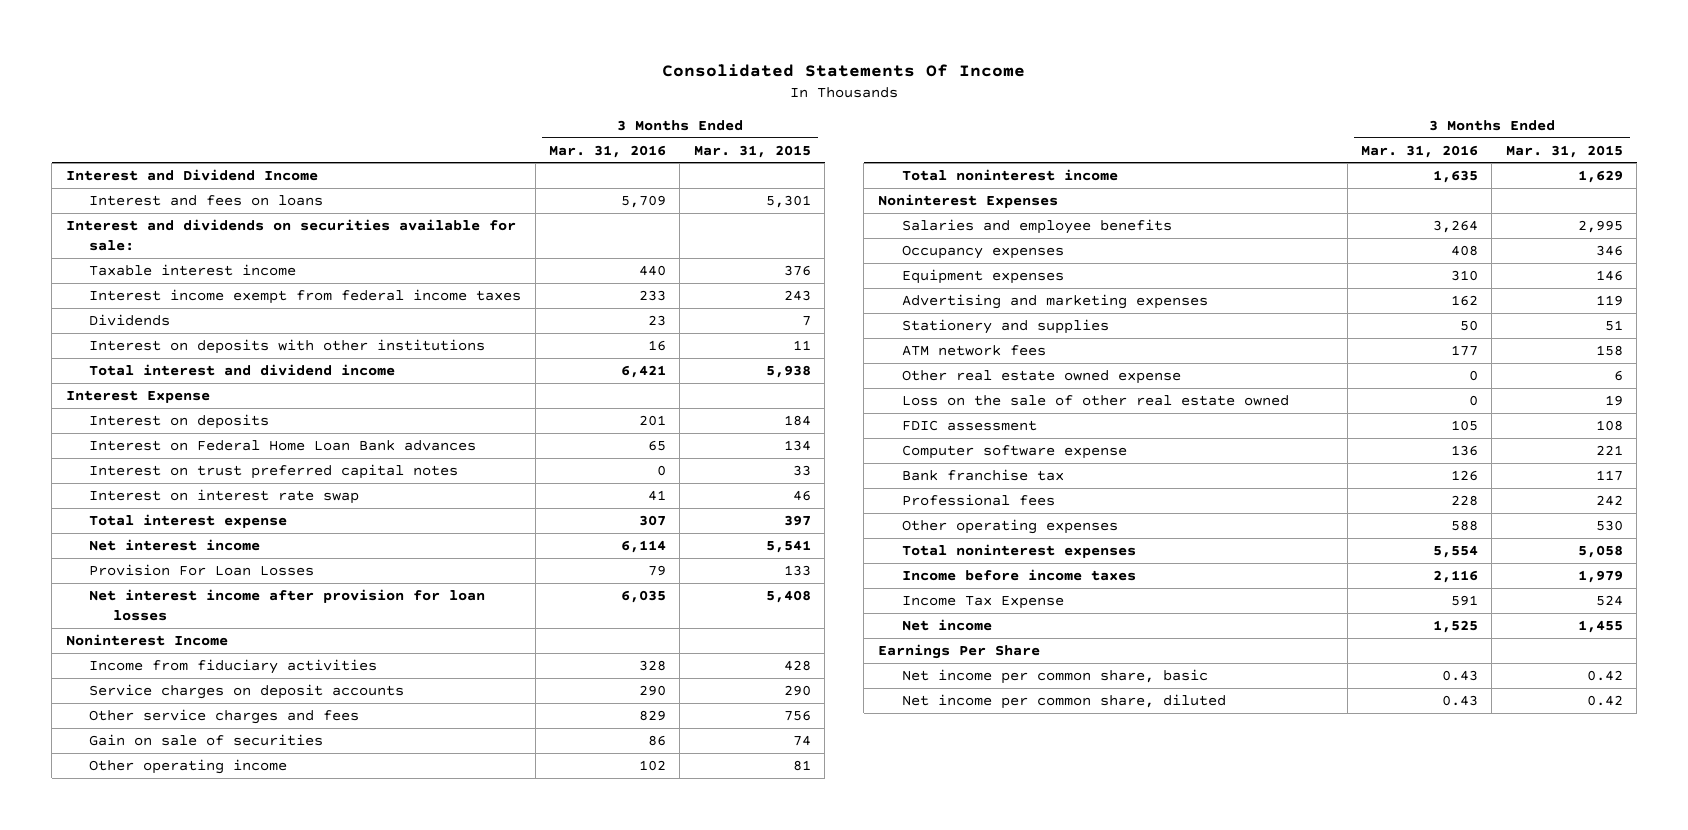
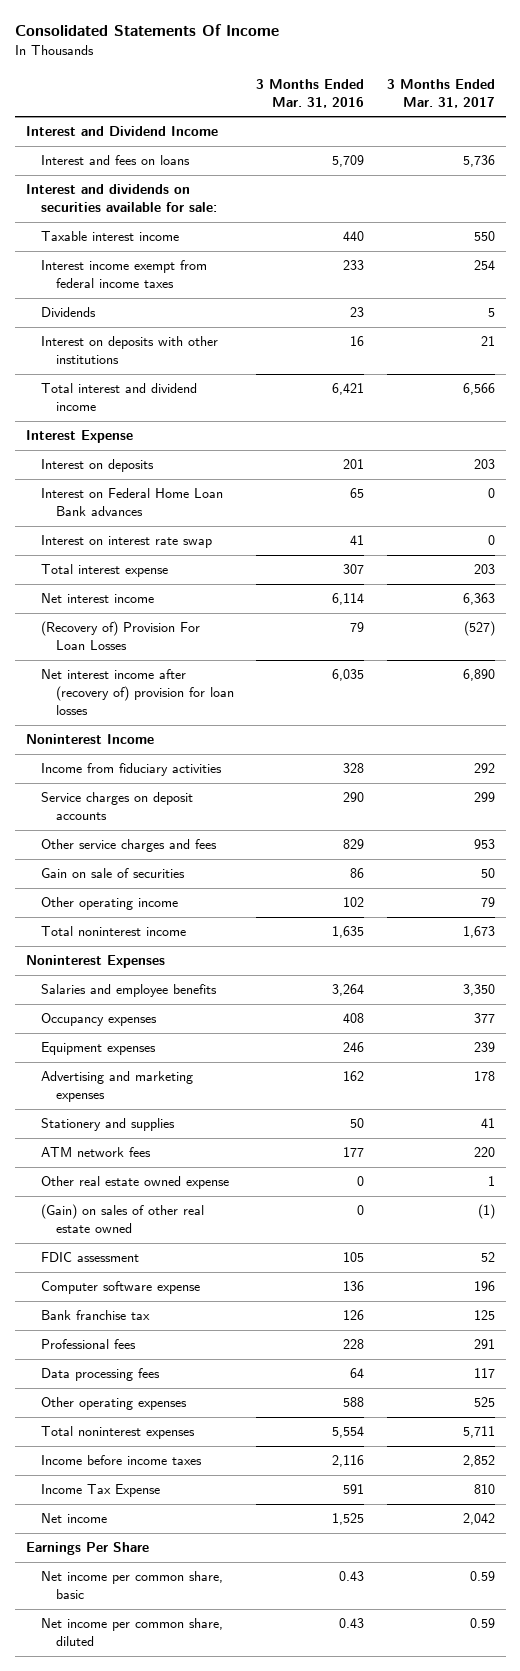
[693,144,811,158] Mar. 31, 2015 -> none
none -> [386,78,495,108] 3 Months Ended Mar. 31, 2017
[89,463,459,479] Interest on trust preferred capital notes -> none
[89,563,315,576] Provision For Loan Losses -> [40,621,200,651] (Recovery of) Provision For Loan Losses
[89,588,486,622] Net interest income after provision for loan losses -> [40,669,235,716] Net interest income after (recovery of) provision for loan losses
[1451,269,1479,281] 310 -> [343,1042,365,1053] 246
[901,394,1289,406] Loss on the sale of other real estate owned -> [40,1204,204,1234] (Gain) on sales of other real estate owned
none -> [40,1368,160,1382] Data processing fees

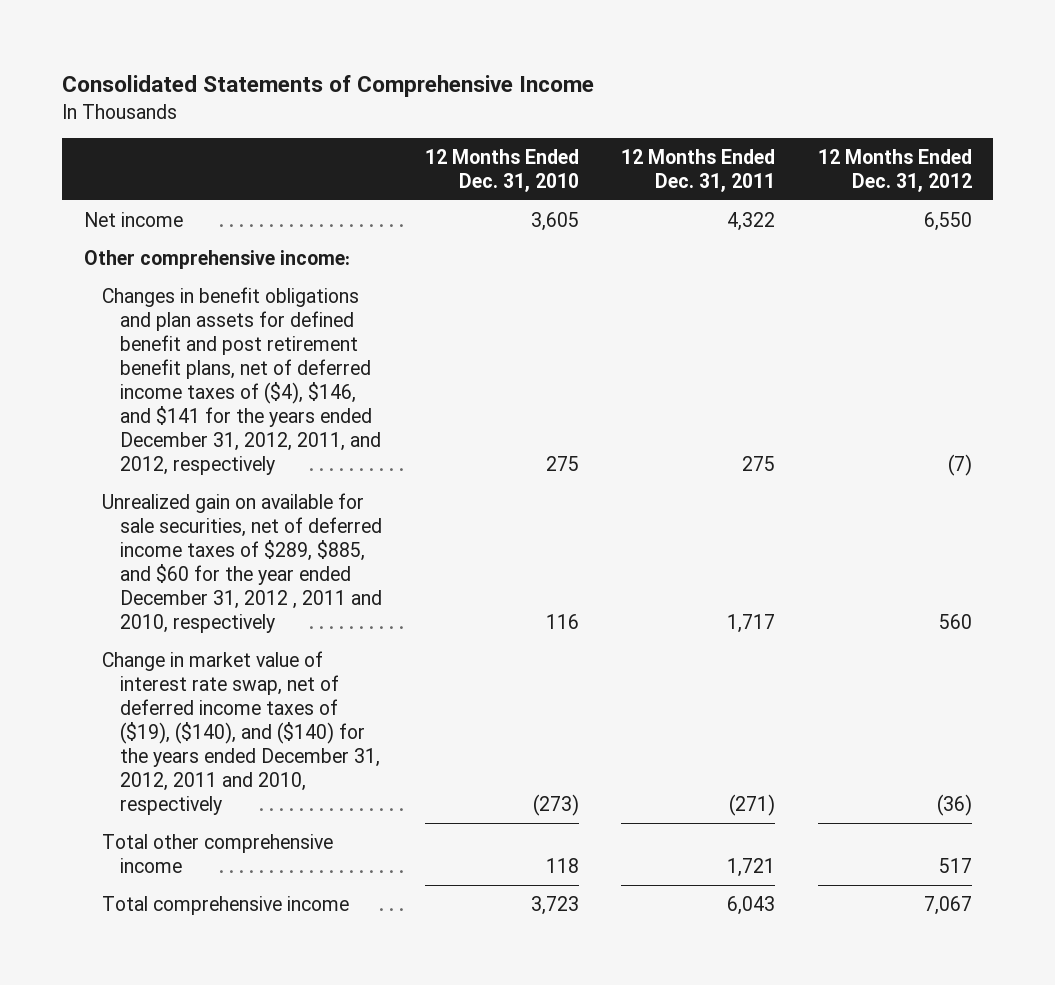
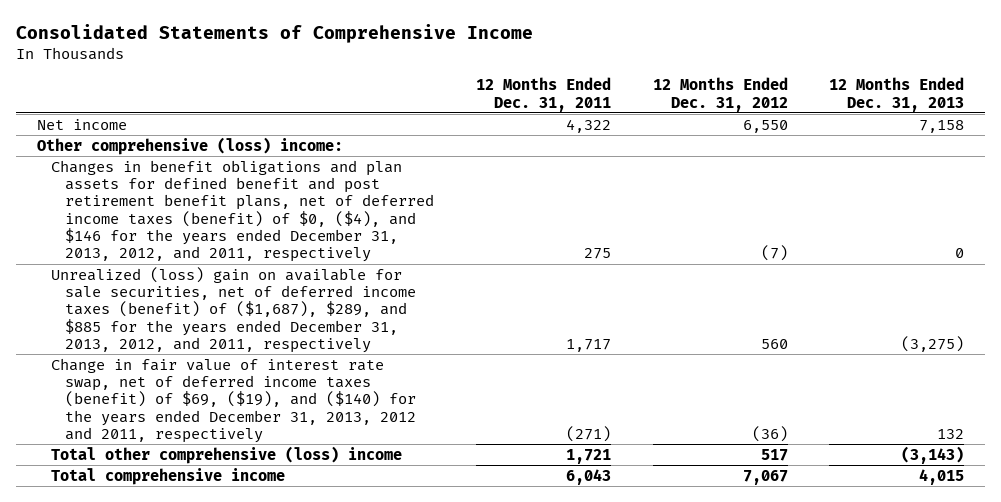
[424,148,579,192] 12 Months Ended Dec. 31, 2010 -> none
none -> [829,77,965,112] 12 Months Ended Dec. 31, 2013
[83,249,350,269] Other comprehensive income: -> [36,136,343,155] Other comprehensive (loss) income:
[101,286,382,475] Changes in benefit obligations and plan assets for defined benefit and post retirement benefit plans, net of deferred income taxes of ($4), $146, and $141 for the years ended December 31, 2012, 2011, and 2012, respectively -> [50,159,435,263] Changes in benefit obligations and plan assets for defined benefit and post retirement benefit plans, net of deferred income taxes (benefit) of $0, ($4), and $146 for the years ended December 31, 2013, 2012, and 2011, respectively
[101,492,383,633] Unrealized gain on available for sale securities, net of deferred income taxes of $289, $885, and $60 for the year ended December 31, 2012 , 2011 and 2010, respectively -> [50,266,417,354] Unrealized (loss) gain on available for sale securities, net of deferred income taxes (benefit) of ($1,687), $289, and $885 for the years ended December 31, 2013, 2012, and 2011, respectively
[101,650,381,815] Change in market value of interest rate swap, net of deferred income taxes of ($19), ($140), and ($140) for the years ended December 31, 2012, 2011 and 2010, respectively -> [50,357,417,444] Change in fair value of interest rate swap, net of deferred income taxes (benefit) of $69, ($19), and ($140) for the years ended December 31, 2013, 2012 and 2011, respectively
[101,833,333,873] Total other comprehensive income -> [50,445,402,464] Total other comprehensive (loss) income

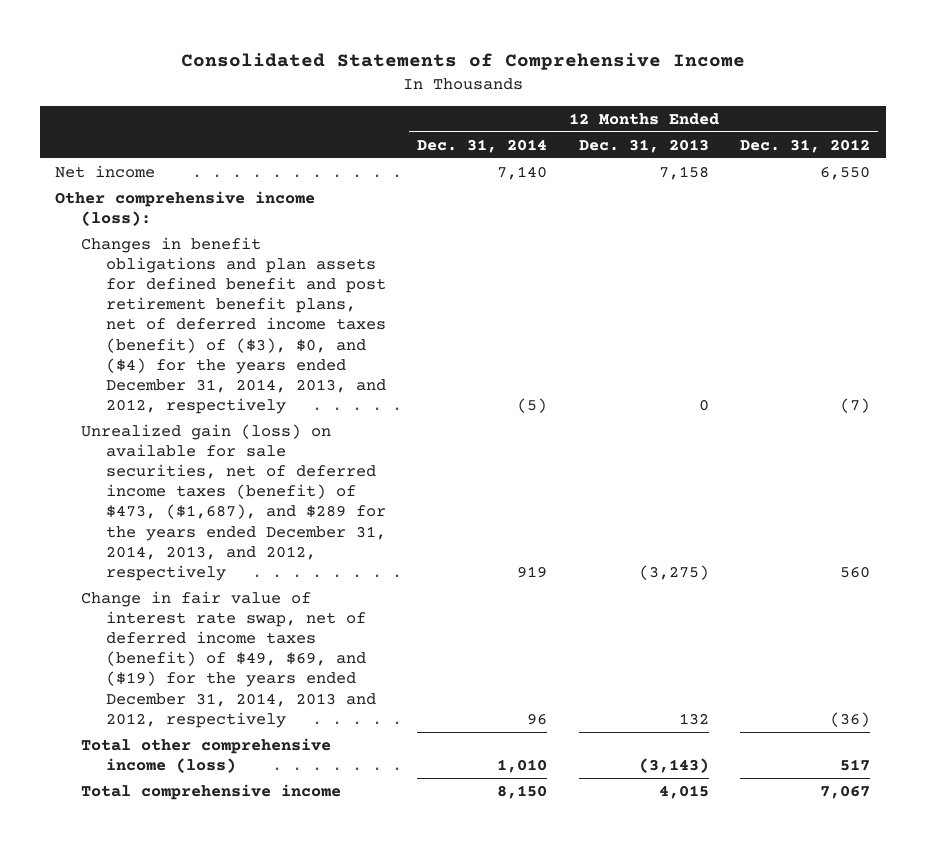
[476,77,612,112] 12 Months Ended Dec. 31, 2011 -> none
none -> [417,138,548,153] Dec. 31, 2014
[36,136,343,155] Other comprehensive (loss) income: -> [55,190,316,227] Other comprehensive income (loss):
[50,159,435,263] Changes in benefit obligations and plan assets for defined benefit and post retirement benefit plans, net of deferred income taxes (benefit) of $0, ($4), and $146 for the years ended December 31, 2013, 2012, and 2011, respectively -> [80,236,386,414] Changes in benefit obligations and plan assets for defined benefit and post retirement benefit plans, net of deferred income taxes (benefit) of ($3), $0, and ($4) for the years ended December 31, 2014, 2013, and 2012, respectively
[50,266,417,354] Unrealized (loss) gain on available for sale securities, net of deferred income taxes (benefit) of ($1,687), $289, and $885 for the years ended December 31, 2013, 2012, and 2011, respectively -> [80,423,386,581] Unrealized gain (loss) on available for sale securities, net of deferred income taxes (benefit) of $473, ($1,687), and $289 for the years ended December 31, 2014, 2013, and 2012, respectively
[50,357,417,444] Change in fair value of interest rate swap, net of deferred income taxes (benefit) of $69, ($19), and ($140) for the years ended December 31, 2013, 2012 and 2011, respectively -> [80,590,376,728] Change in fair value of interest rate swap, net of deferred income taxes (benefit) of $49, $69, and ($19) for the years ended December 31, 2014, 2013 and 2012, respectively
[50,445,402,464] Total other comprehensive (loss) income -> [80,737,331,774] Total other comprehensive income (loss)

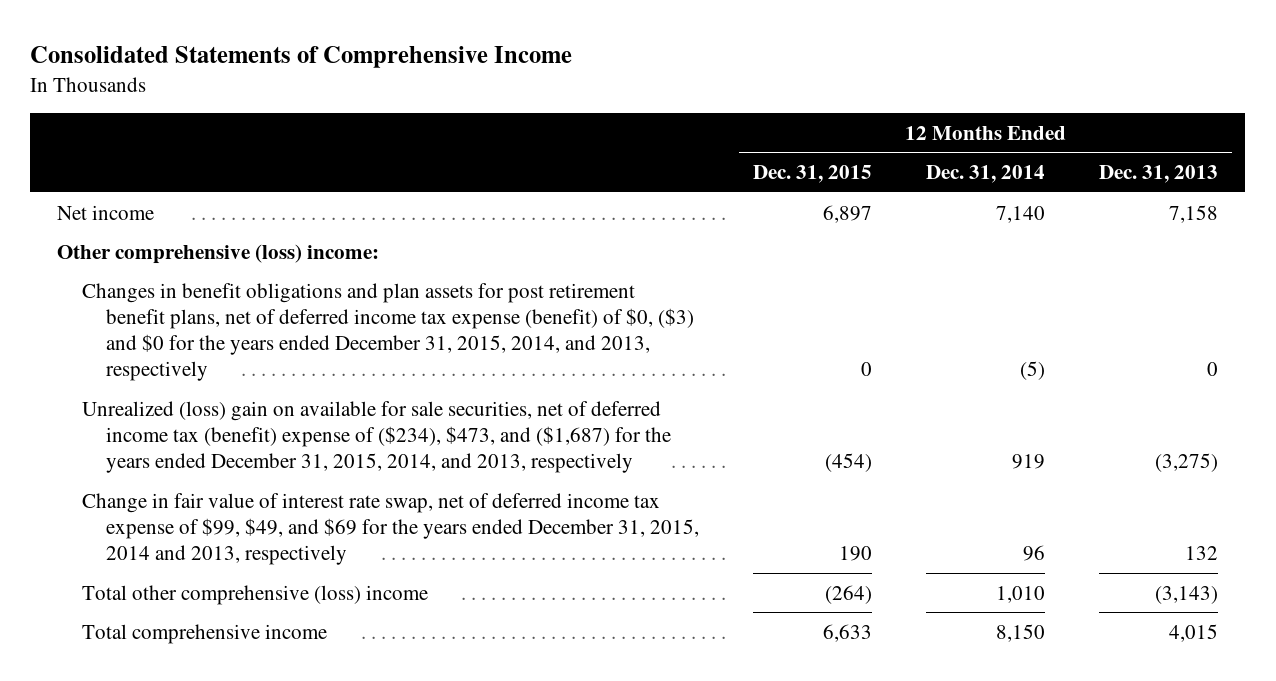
[739,138,870,153] Dec. 31, 2012 -> none
none -> [753,165,873,184] Dec. 31, 2015
[55,190,316,227] Other comprehensive income (loss): -> [57,243,380,264] Other comprehensive (loss) income:
[80,236,386,414] Changes in benefit obligations and plan assets for defined benefit and post retirement benefit plans, net of deferred income taxes (benefit) of ($3), $0, and ($4) for the years ended December 31, 2014, 2013, and 2012, respectively -> [81,282,694,381] Changes in benefit obligations and plan assets for post retirement benefit plans, net of deferred income tax expense (benefit) of $0, ($3) and $0 for the years ended December 31, 2015, 2014, and 2013, respectively
[80,423,386,581] Unrealized gain (loss) on available for sale securities, net of deferred income taxes (benefit) of $473, ($1,687), and $289 for the years ended December 31, 2014, 2013, and 2012, respectively -> [81,400,671,473] Unrealized (loss) gain on available for sale securities, net of deferred income tax (benefit) expense of ($234), $473, and ($1,687) for the years ended December 31, 2015, 2014, and 2013, respectively
[80,590,376,728] Change in fair value of interest rate swap, net of deferred income taxes (benefit) of $49, $69, and ($19) for the years ended December 31, 2014, 2013 and 2012, respectively -> [81,492,699,565] Change in fair value of interest rate swap, net of deferred income tax expense of $99, $49, and $69 for the years ended December 31, 2015, 2014 and 2013, respectively
[80,737,331,774] Total other comprehensive income (loss) -> [81,584,428,605] Total other comprehensive (loss) income

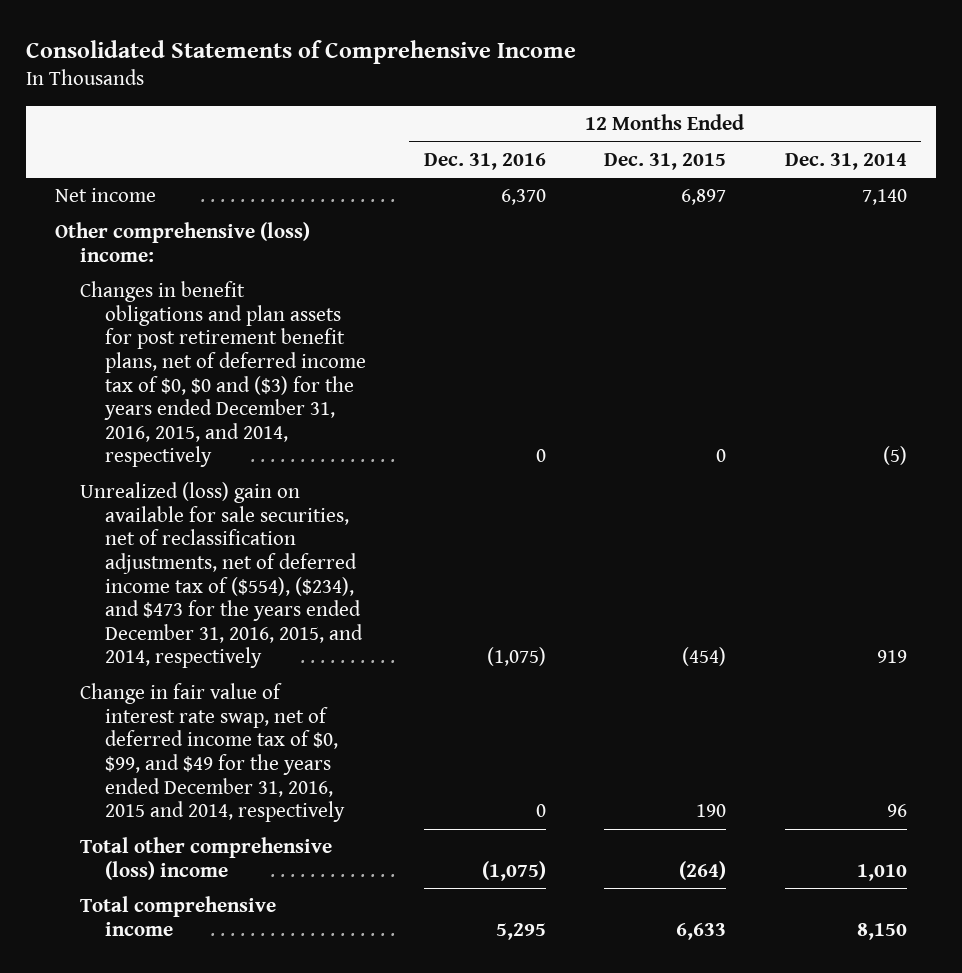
[1099,165,1219,184] Dec. 31, 2013 -> none
none -> [424,152,547,170] Dec. 31, 2016
[81,282,694,381] Changes in benefit obligations and plan assets for post retirement benefit plans, net of deferred income tax expense (benefit) of $0, ($3) and $0 for the years ended December 31, 2015, 2014, and 2013, respectively -> [80,281,366,468] Changes in benefit obligations and plan assets for post retirement benefit plans, net of deferred income tax of $0, $0 and ($3) for the years ended December 31, 2016, 2015, and 2014, respectively
[81,400,671,473] Unrealized (loss) gain on available for sale securities, net of deferred income tax (benefit) expense of ($234), $473, and ($1,687) for the years ended December 31, 2015, 2014, and 2013, respectively -> [80,482,363,669] Unrealized (loss) gain on available for sale securities, net of reclassification adjustments, net of deferred income tax of ($554), ($234), and $473 for the years ended December 31, 2016, 2015, and 2014, respectively
[81,492,699,565] Change in fair value of interest rate swap, net of deferred income tax expense of $99, $49, and $69 for the years ended December 31, 2015, 2014 and 2013, respectively -> [80,683,345,823] Change in fair value of interest rate swap, net of deferred income tax of $0, $99, and $49 for the years ended December 31, 2016, 2015 and 2014, respectively

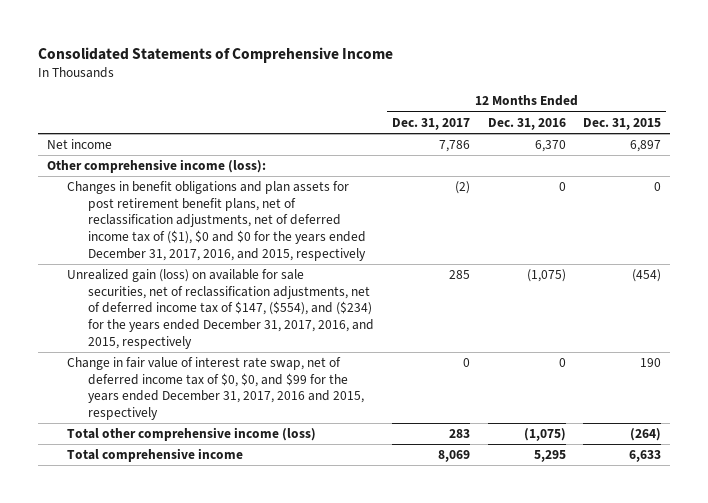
[784,152,907,170] Dec. 31, 2014 -> none
none -> [391,117,470,130] Dec. 31, 2017
[55,222,311,262] Other comprehensive (loss) income: -> [46,159,266,174] Other comprehensive income (loss):
[80,281,366,468] Changes in benefit obligations and plan assets for post retirement benefit plans, net of deferred income tax of $0, $0 and ($3) for the years ended December 31, 2016, 2015, and 2014, respectively -> [67,181,367,261] Changes in benefit obligations and plan assets for post retirement benefit plans, net of reclassification adjustments, net of deferred income tax of ($1), $0 and $0 for the years ended December 31, 2017, 2016, and 2015, respectively
[80,482,363,669] Unrealized (loss) gain on available for sale securities, net of reclassification adjustments, net of deferred income tax of ($554), ($234), and $473 for the years ended December 31, 2016, 2015, and 2014, respectively -> [67,269,375,349] Unrealized gain (loss) on available for sale securities, net of reclassification adjustments, net of deferred income tax of $147, ($554), and ($234) for the years ended December 31, 2017, 2016, and 2015, respectively
[80,683,345,823] Change in fair value of interest rate swap, net of deferred income tax of $0, $99, and $49 for the years ended December 31, 2016, 2015 and 2014, respectively -> [67,357,365,420] Change in fair value of interest rate swap, net of deferred income tax of $0, $0, and $99 for the years ended December 31, 2017, 2016 and 2015, respectively
[80,837,333,880] Total other comprehensive (loss) income -> [67,427,317,442] Total other comprehensive income (loss)

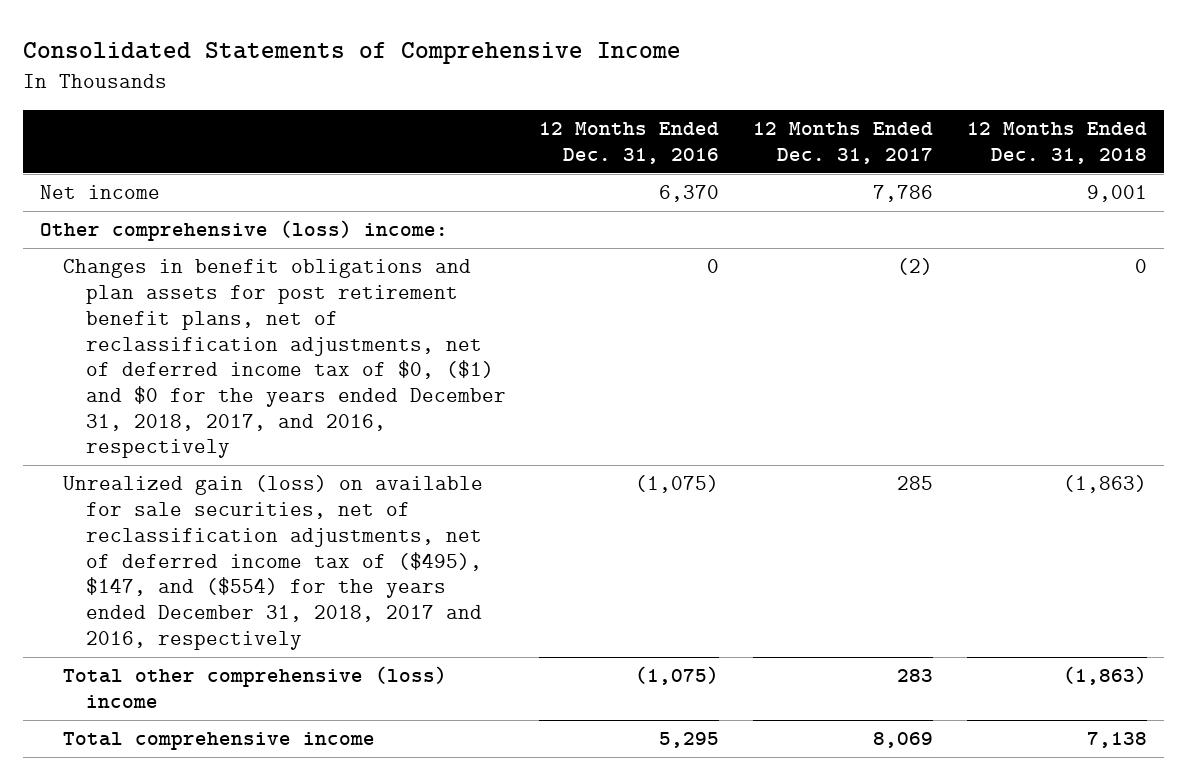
[583,117,662,130] Dec. 31, 2015 -> none
none -> [967,122,1148,165] 12 Months Ended Dec. 31, 2018
[67,357,365,420] Change in fair value of interest rate swap, net of deferred income tax of $0, $0, and $99 for the years ended December 31, 2017, 2016 and 2015, respectively -> none
[46,159,266,174] Other comprehensive income (loss): -> [40,220,449,242] Other comprehensive (loss) income:
[67,181,367,261] Changes in benefit obligations and plan assets for post retirement benefit plans, net of reclassification adjustments, net of deferred income tax of ($1), $0 and $0 for the years ended December 31, 2017, 2016, and 2015, respectively -> [62,259,506,459] Changes in benefit obligations and plan assets for post retirement benefit plans, net of reclassification adjustments, net of deferred income tax of $0, ($1) and $0 for the years ended December 31, 2018, 2017, and 2016, respectively
[67,269,375,349] Unrealized gain (loss) on available for sale securities, net of reclassification adjustments, net of deferred income tax of $147, ($554), and ($234) for the years ended December 31, 2017, 2016, and 2015, respectively -> [62,475,483,650] Unrealized gain (loss) on available for sale securities, net of reclassification adjustments, net of deferred income tax of ($495), $147, and ($554) for the years ended December 31, 2018, 2017 and 2016, respectively
[67,427,317,442] Total other comprehensive income (loss) -> [62,666,447,709] Total other comprehensive (loss) income

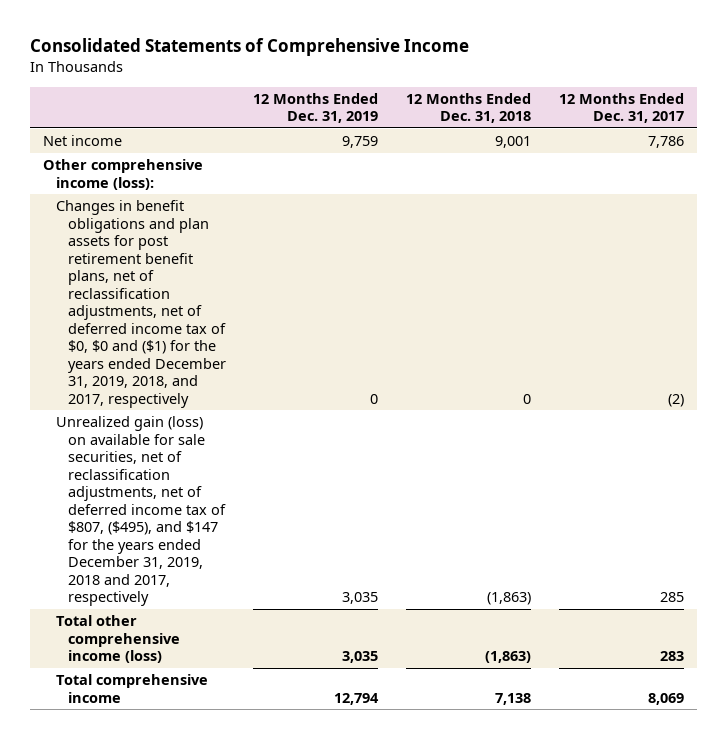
[539,122,720,165] 12 Months Ended Dec. 31, 2016 -> none
none -> [253,92,379,124] 12 Months Ended Dec. 31, 2019
[40,220,449,242] Other comprehensive (loss) income: -> [43,159,204,190] Other comprehensive income (loss):
[62,259,506,459] Changes in benefit obligations and plan assets for post retirement benefit plans, net of reclassification adjustments, net of deferred income tax of $0, ($1) and $0 for the years ended December 31, 2018, 2017, and 2016, respectively -> [55,200,226,408] Changes in benefit obligations and plan assets for post retirement benefit plans, net of reclassification adjustments, net of deferred income tax of $0, $0 and ($1) for the years ended December 31, 2019, 2018, and 2017, respectively
[62,475,483,650] Unrealized gain (loss) on available for sale securities, net of reclassification adjustments, net of deferred income tax of ($495), $147, and ($554) for the years ended December 31, 2018, 2017 and 2016, respectively -> [55,416,226,607] Unrealized gain (loss) on available for sale securities, net of reclassification adjustments, net of deferred income tax of $807, ($495), and $147 for the years ended December 31, 2019, 2018 and 2017, respectively
[62,666,447,709] Total other comprehensive (loss) income -> [55,615,180,664] Total other comprehensive income (loss)

